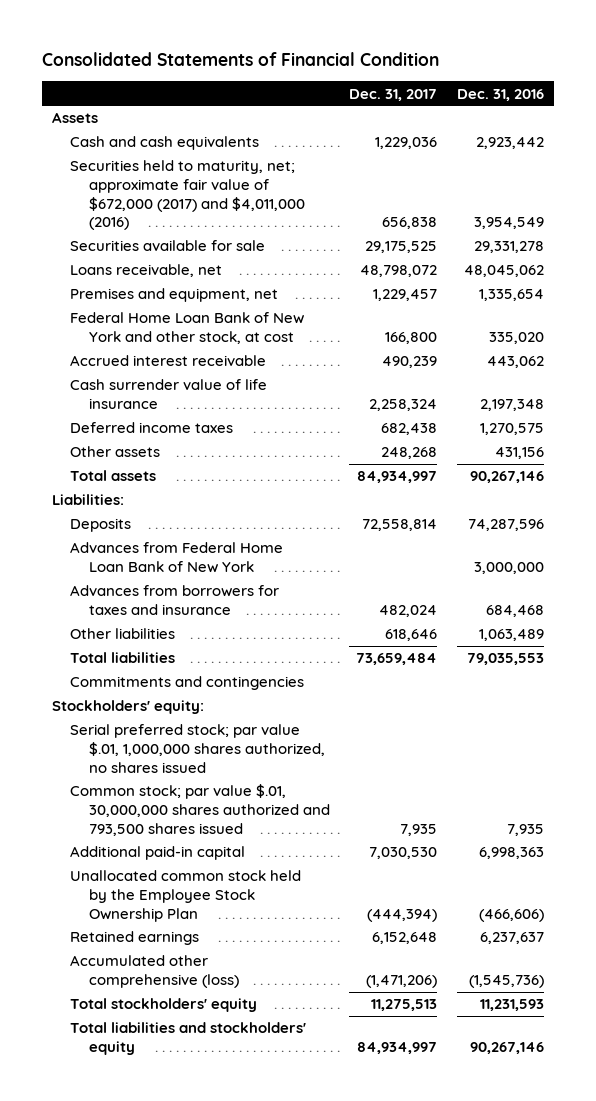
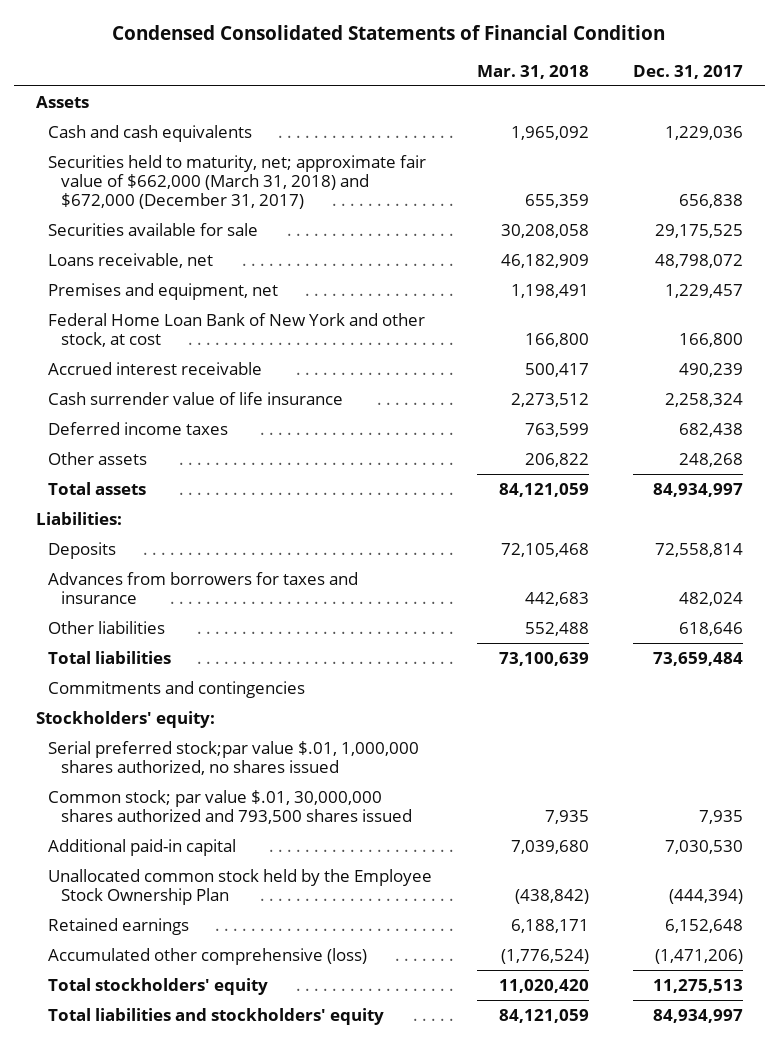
[42,51,440,66] Consolidated Statements of Financial Condition -> [112,24,666,40] Condensed Consolidated Statements of Financial Condition
[456,88,544,101] Dec. 31, 2016 -> none
none -> [476,64,589,79] Mar. 31, 2018
[70,160,305,231] Securities held to maturity, net; approximate fair value of $672,000 (2017) and $4,011,000 (2016) -> [48,154,427,210] Securities held to maturity, net; approximate fair value of $662,000 (March 31, 2018) and $672,000 (December 31, 2017)
[70,542,284,574] Advances from Federal Home Loan Bank of New York -> none
[70,724,325,773] Serial preferred stock; par value $.01, 1,000,000 shares authorized, no shares issued -> [48,740,420,775] Serial preferred stock;par value $.01, 1,000,000 shares authorized, no shares issued

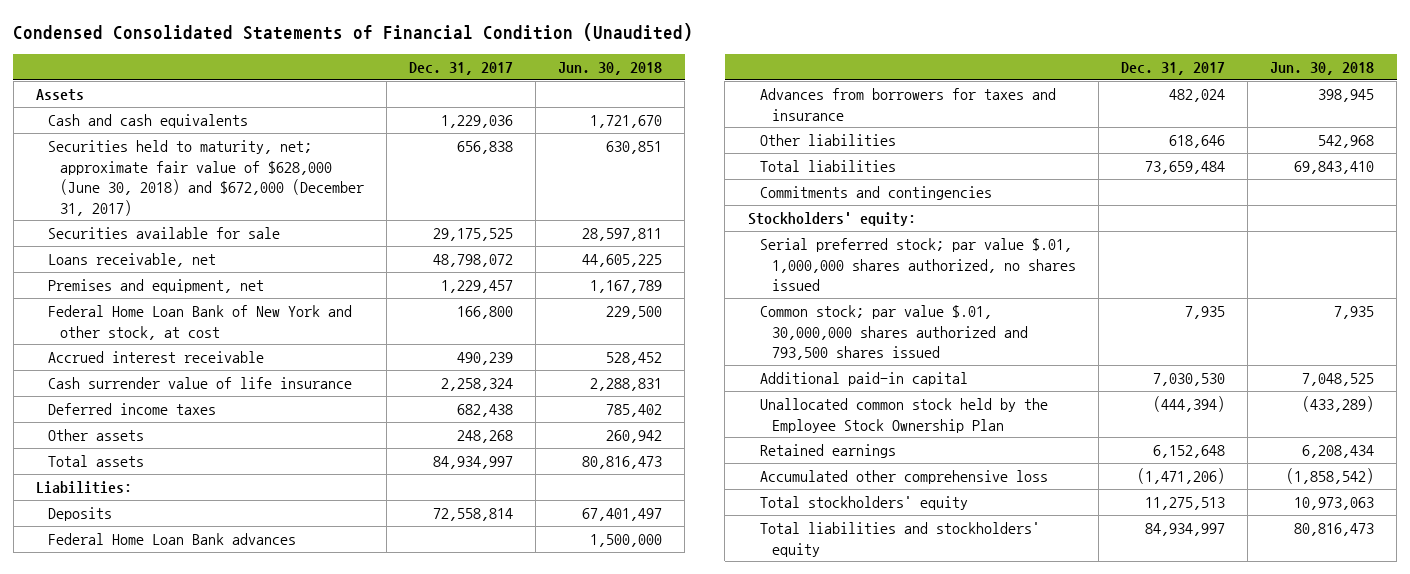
[112,24,666,40] Condensed Consolidated Statements of Financial Condition -> [13,23,694,42] Condensed Consolidated Statements of Financial Condition (Unaudited)
[476,64,589,79] Mar. 31, 2018 -> none
none -> [558,62,663,76] Jun. 30, 2018
[48,154,427,210] Securities held to maturity, net; approximate fair value of $662,000 (March 31, 2018) and $672,000 (December 31, 2017) -> [47,139,364,216] Securities held to maturity, net; approximate fair value of $628,000 (June 30, 2018) and $672,000 (December 31, 2017)
none -> [47,532,296,545] Federal Home Loan Bank advances
[48,740,420,775] Serial preferred stock;par value $.01, 1,000,000 shares authorized, no shares issued -> [759,237,1076,292] Serial preferred stock; par value $.01, 1,000,000 shares authorized, no shares issued
[48,947,368,965] Accumulated other comprehensive (loss) -> [759,469,1048,484] Accumulated other comprehensive loss

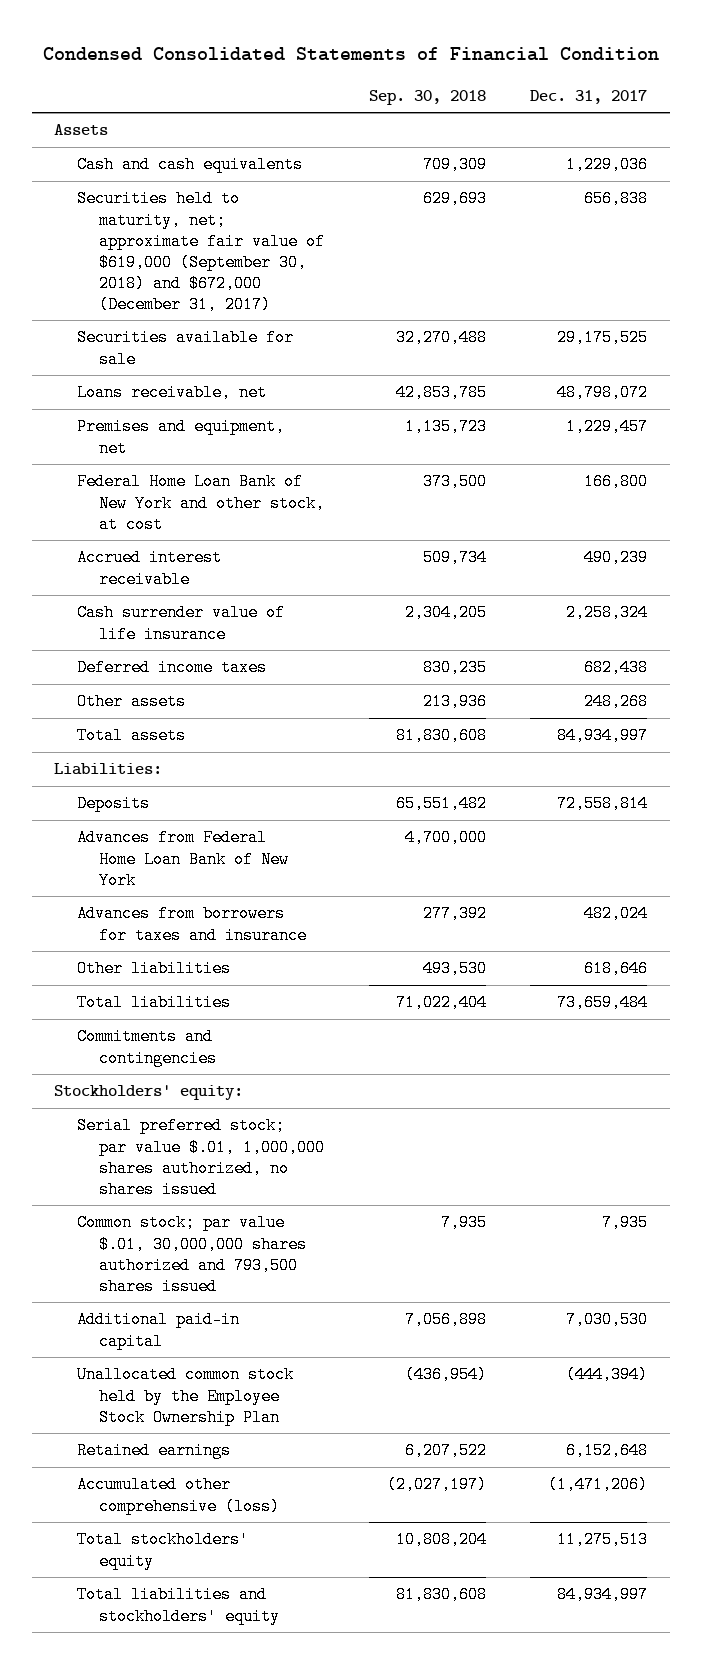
[13,23,694,42] Condensed Consolidated Statements of Financial Condition (Unaudited) -> [42,47,659,62] Condensed Consolidated Statements of Financial Condition
[558,62,663,76] Jun. 30, 2018 -> none
none -> [368,89,486,105] Sep. 30, 2018
[47,139,364,216] Securities held to maturity, net; approximate fair value of $628,000 (June 30, 2018) and $672,000 (December 31, 2017) -> [76,190,325,314] Securities held to maturity, net; approximate fair value of $619,000 (September 30, 2018) and $672,000 (December 31, 2017)
[47,532,296,545] Federal Home Loan Bank advances -> [76,829,289,889] Advances from Federal Home Loan Bank of New York
[759,469,1048,484] Accumulated other comprehensive loss -> [76,1476,280,1515] Accumulated other comprehensive (loss)

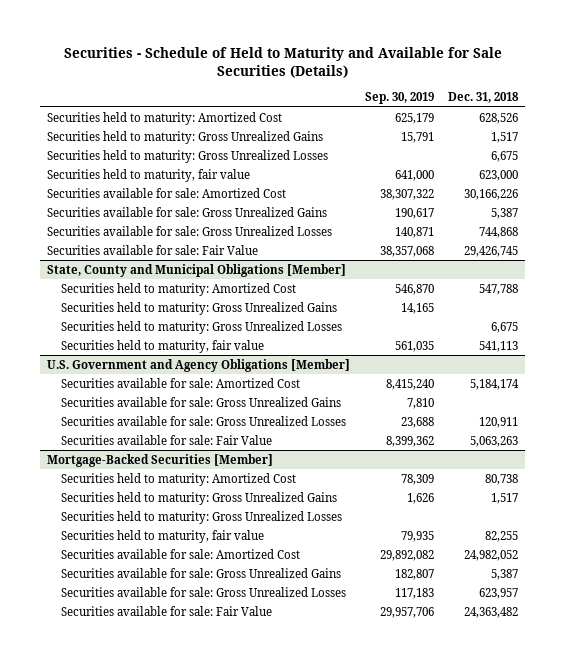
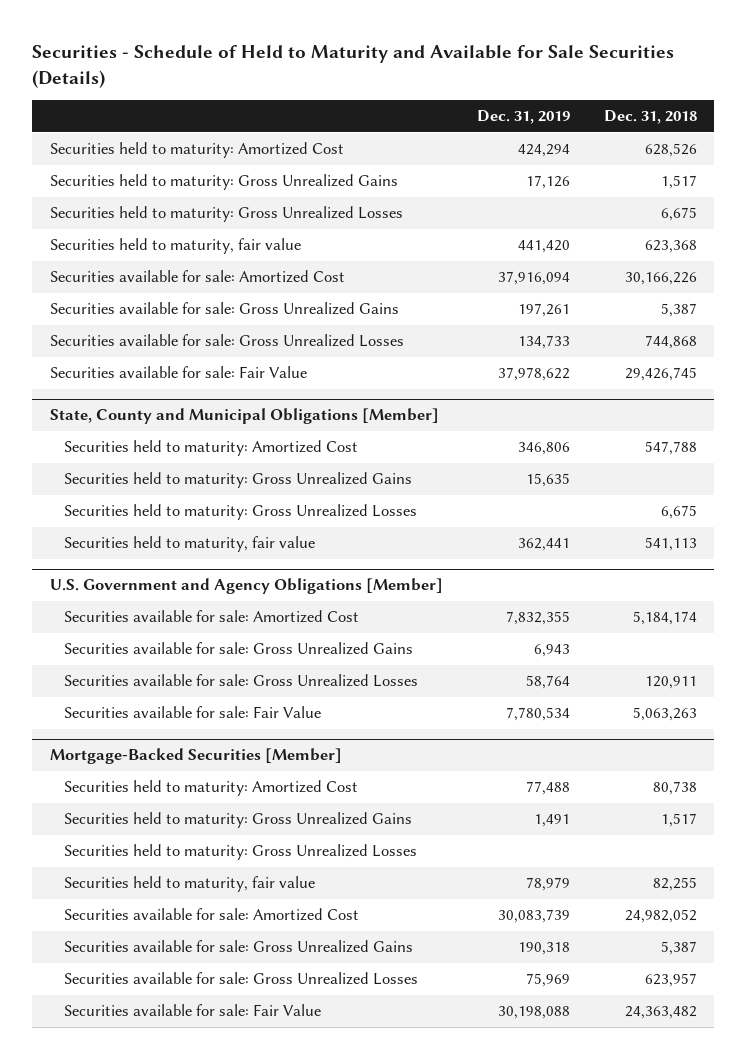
[364,92,434,105] Sep. 30, 2019 -> none
none -> [476,110,570,125] Dec. 31, 2019
[479,169,519,181] 623,000 -> [645,240,698,254] 623,368

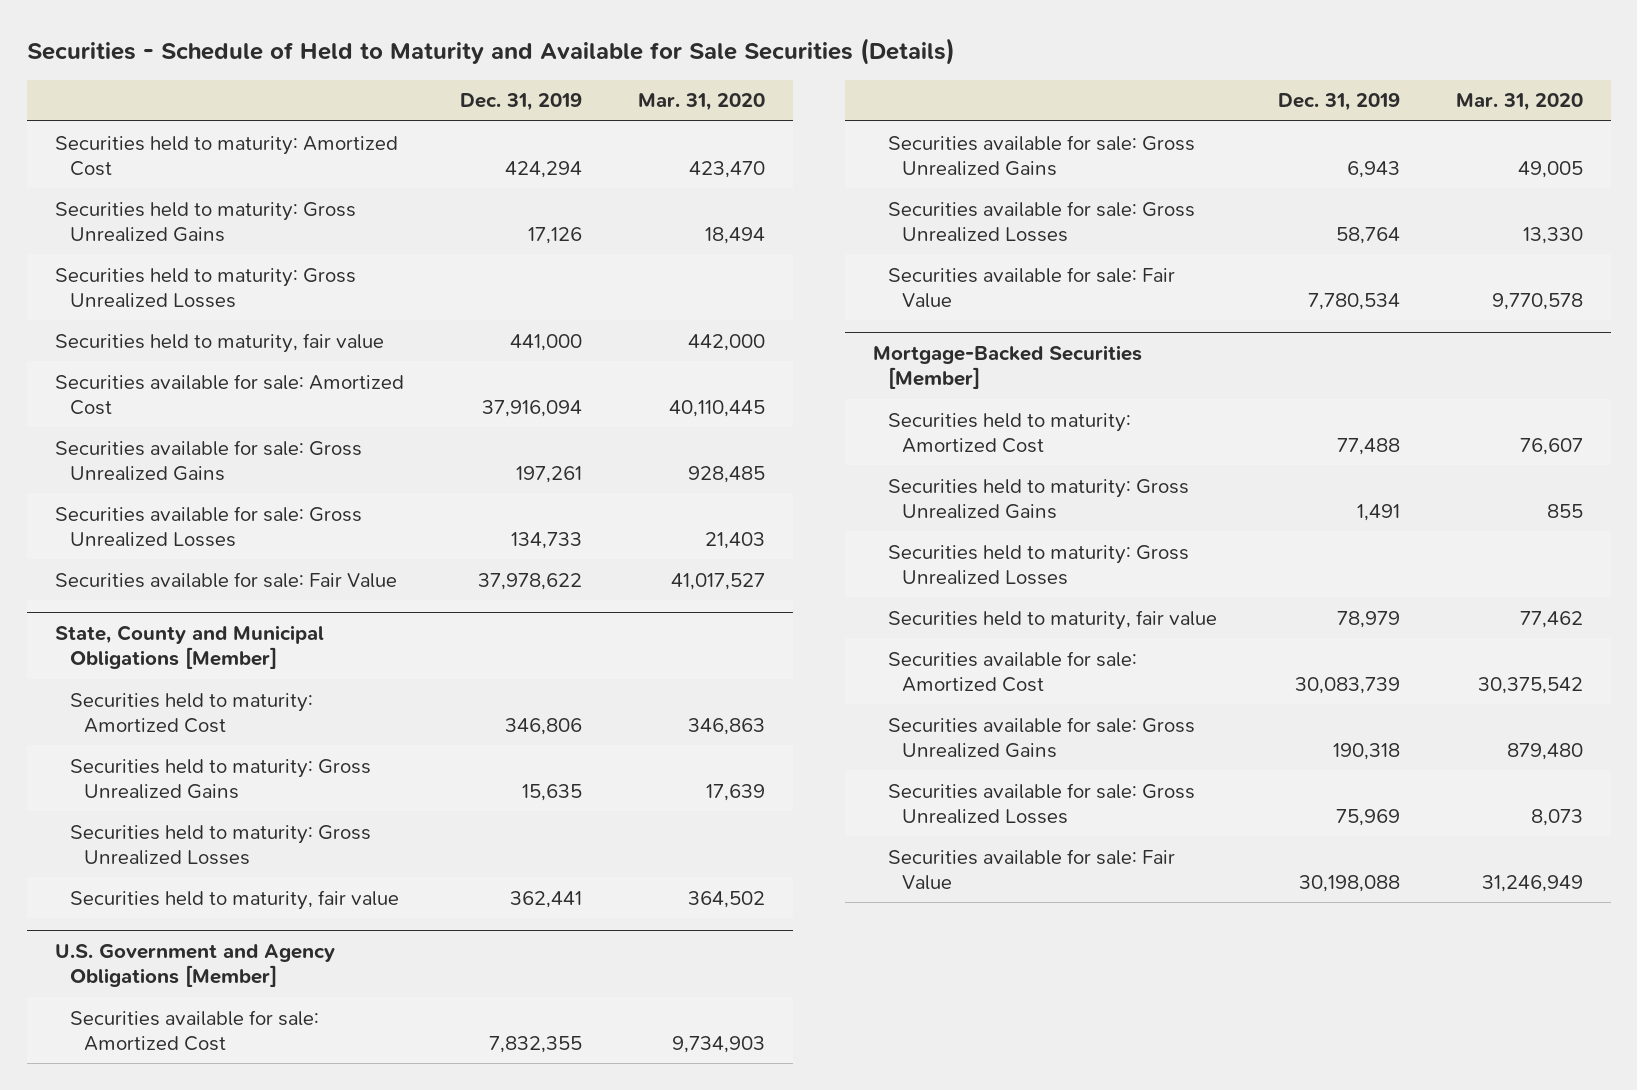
[604,110,698,125] Dec. 31, 2018 -> none
none -> [637,93,765,112] Mar. 31, 2020
[517,240,570,254] 441,420 -> [509,333,582,351] 441,000

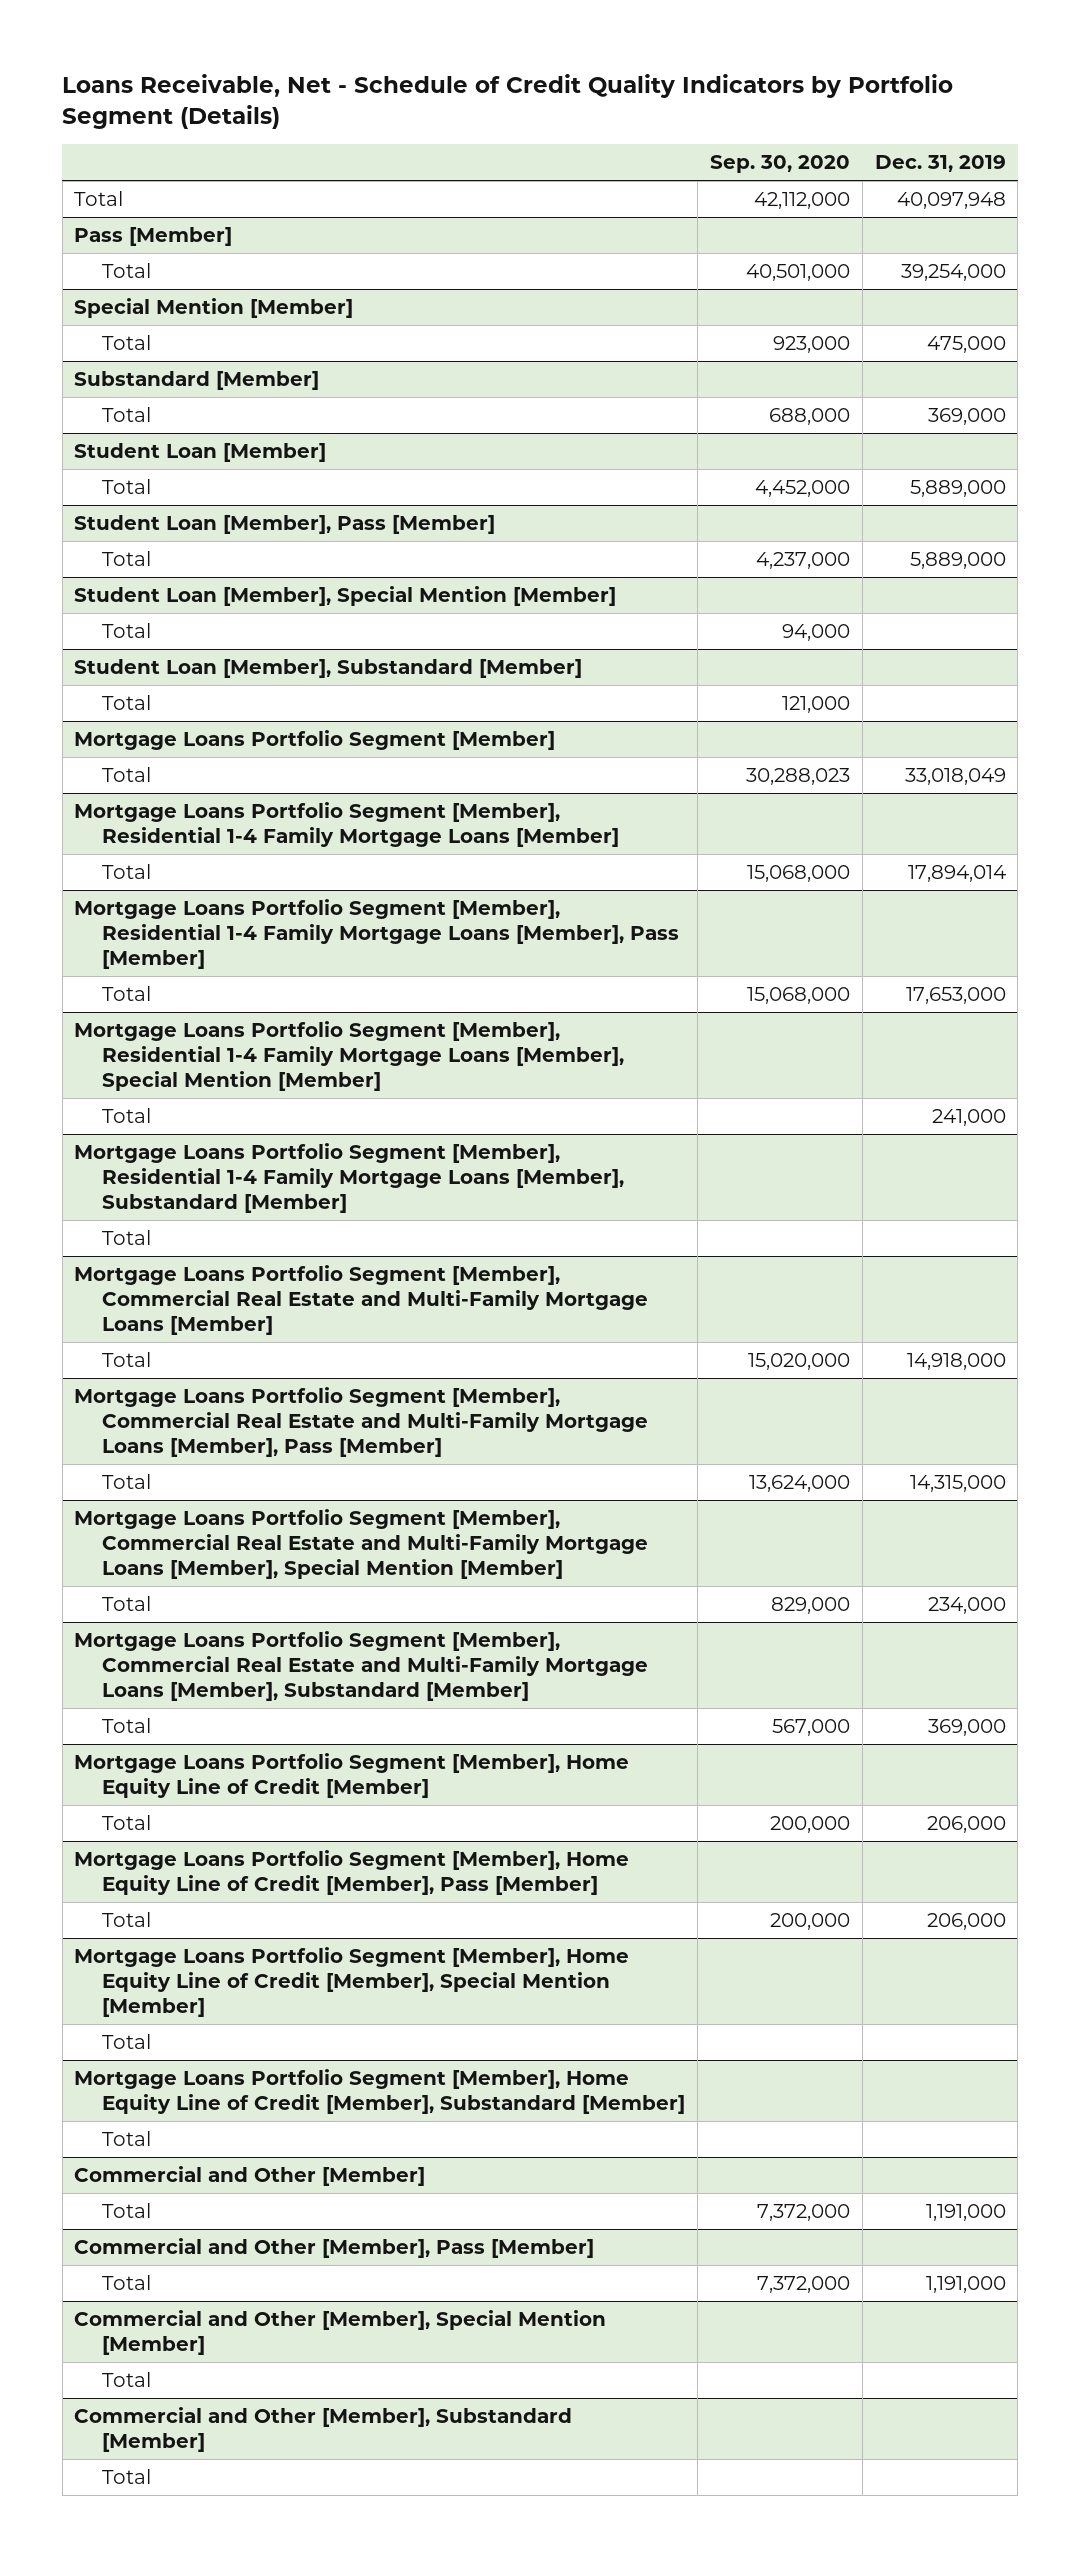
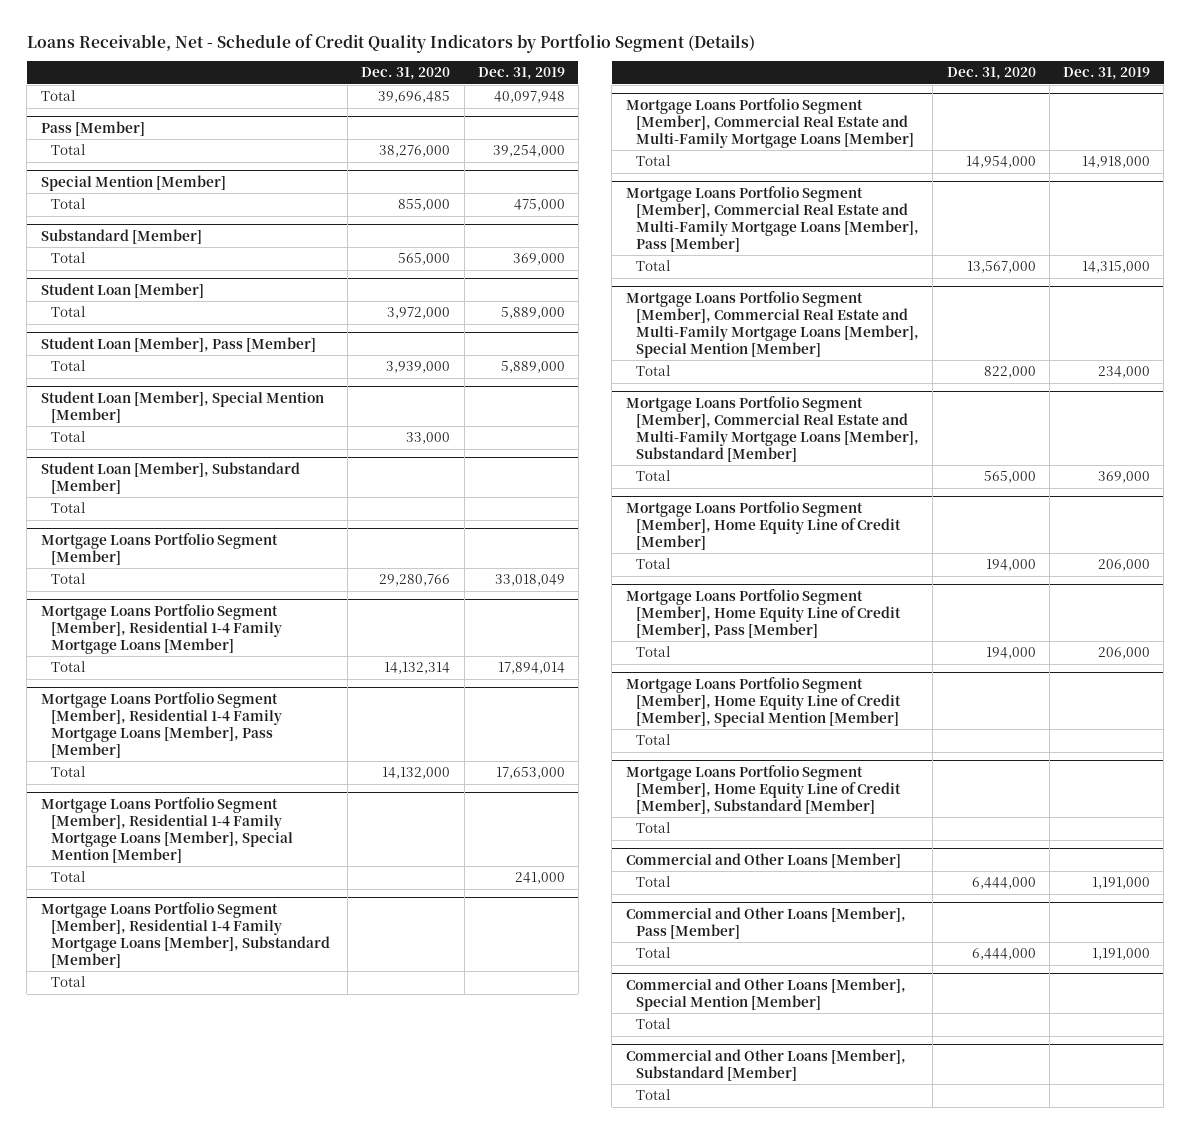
[709,155,850,174] Sep. 30, 2020 -> none
none -> [361,67,451,81] Dec. 31, 2020
[74,2165,426,2186] Commercial and Other [Member] -> [625,852,901,868] Commercial and Other Loans [Member]
[74,2237,595,2258] Commercial and Other [Member], Pass [Member] -> [625,906,906,939] Commercial and Other Loans [Member], Pass [Member]
[74,2309,607,2355] Commercial and Other [Member], Special Mention [Member] -> [625,977,906,1011] Commercial and Other Loans [Member], Special Mention [Member]
[74,2406,573,2452] Commercial and Other [Member], Substandard [Member] -> [625,1048,906,1081] Commercial and Other Loans [Member], Substandard [Member]

